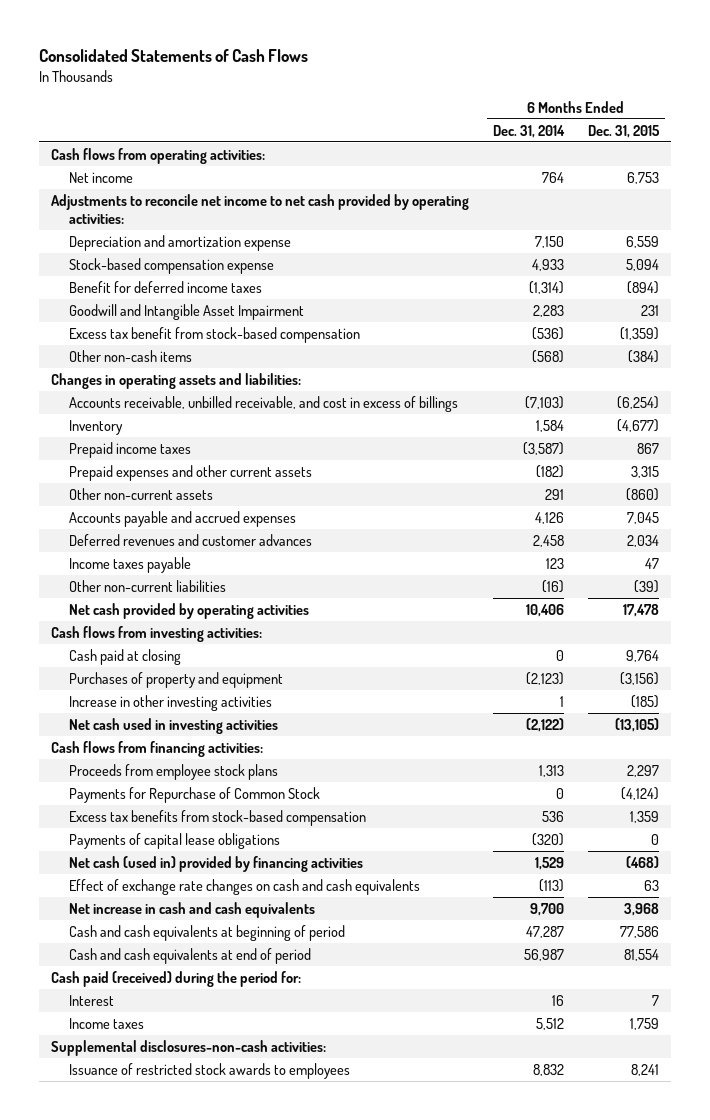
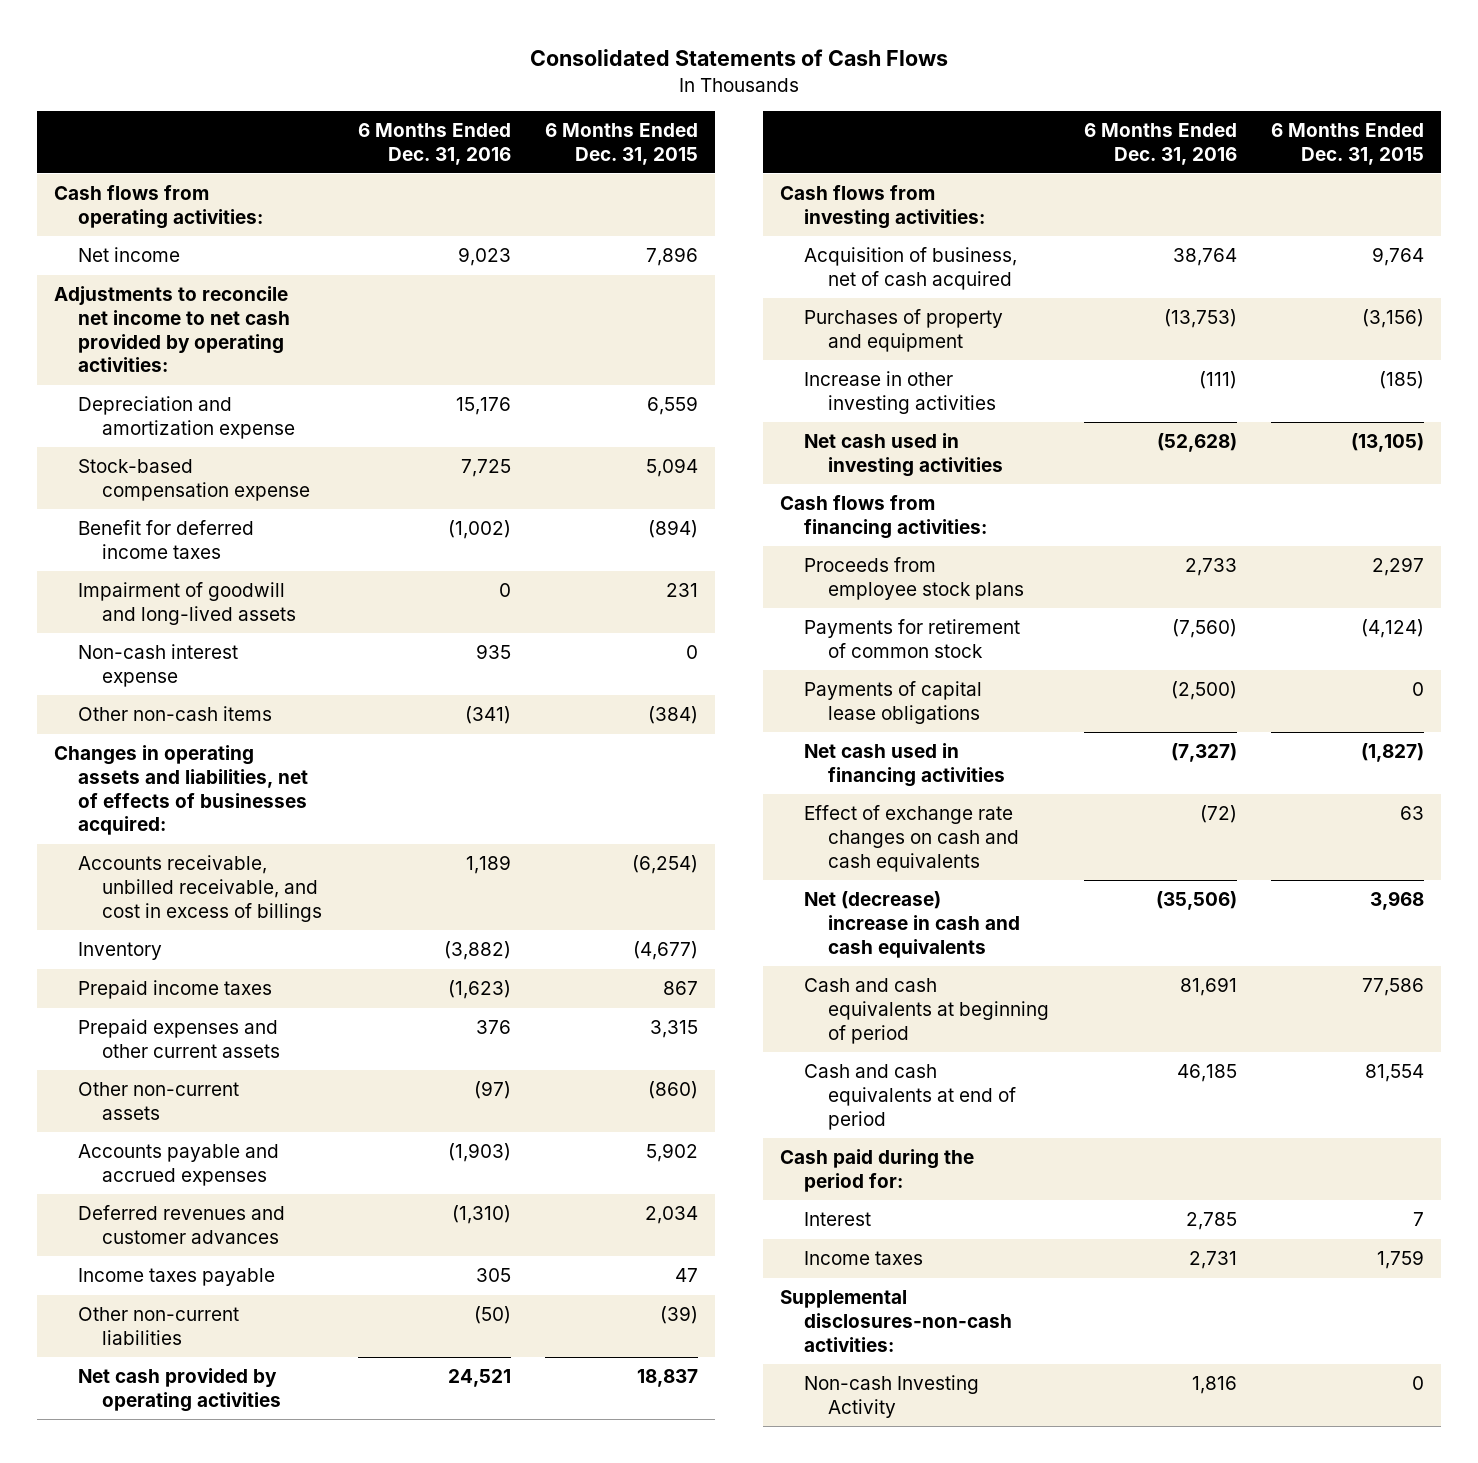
[493,124,566,138] Dec. 31, 2014 -> none
none -> [357,122,511,165] 6 Months Ended Dec. 31, 2016
[627,171,660,184] 6,753 -> [646,247,699,267] 7,896
[69,326,361,343] Excess tax benefit from stock-based compensation -> none
[69,303,305,320] Goodwill and Intangible Asset Impairment -> [78,582,297,625] Impairment of goodwill and long-lived assets
none -> [78,644,239,687] Non-cash interest expense
[51,372,302,389] Changes in operating assets and liabilities: -> [54,745,309,836] Changes in operating assets and liabilities, net of effects of businesses acquired:
[627,511,660,524] 7,045 -> [646,1143,699,1163] 5,902
[623,603,660,617] 17,478 -> [637,1369,699,1388] 18,837
[69,648,182,665] Cash paid at closing -> [803,247,1017,290] Acquisition of business, net of cash acquired
[69,809,367,826] Excess tax benefits from stock-based compensation -> none
[69,786,321,803] Payments for Repurchase of Common Stock -> [803,619,1020,658] Payments for retirement of common stock
[69,855,364,872] Net cash (used in) provided by financing activities -> [803,743,1006,787] Net cash used in financing activities
[626,855,660,868] (468) -> [1360,743,1424,763] (1,827)
[69,901,316,918] Net increase in cash and cash equivalents -> [803,891,1021,958] Net (decrease) increase in cash and cash equivalents
[51,970,302,987] Cash paid (received) during the period for: -> [779,1149,974,1192] Cash paid during the period for:
[69,1062,351,1079] Issuance of restricted stock awards to employees -> none
none -> [803,1375,979,1418] Non-cash Investing Activity

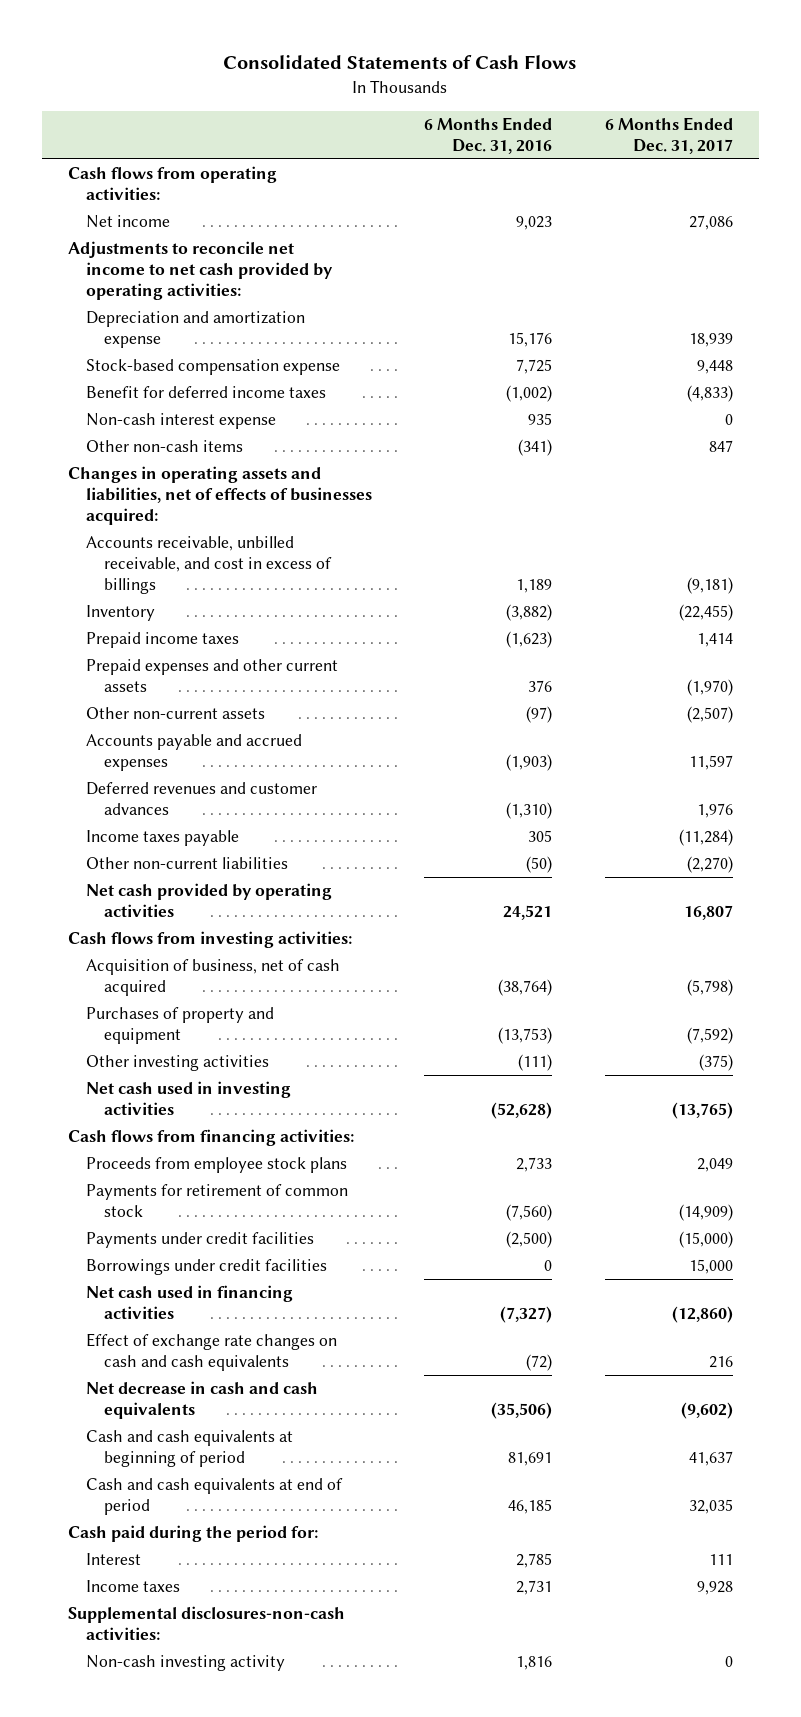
[545,122,699,165] 6 Months Ended Dec. 31, 2015 -> none
none -> [604,116,733,154] 6 Months Ended Dec. 31, 2017
[78,582,297,625] Impairment of goodwill and long-lived assets -> none
[1172,248,1237,267] 38,764 -> [498,979,553,997] (38,764)
[803,371,997,414] Increase in other investing activities -> [85,1055,269,1072] Other investing activities
[803,681,982,724] Payments of capital lease obligations -> none
none -> [85,1232,314,1249] Payments under credit facilities
none -> [85,1259,327,1276] Borrowings under credit facilities
[803,891,1021,958] Net (decrease) increase in cash and cash equivalents -> [85,1381,318,1420] Net decrease in cash and cash equivalents
[803,1375,979,1418] Non-cash Investing Activity -> [85,1655,285,1672] Non-cash investing activity

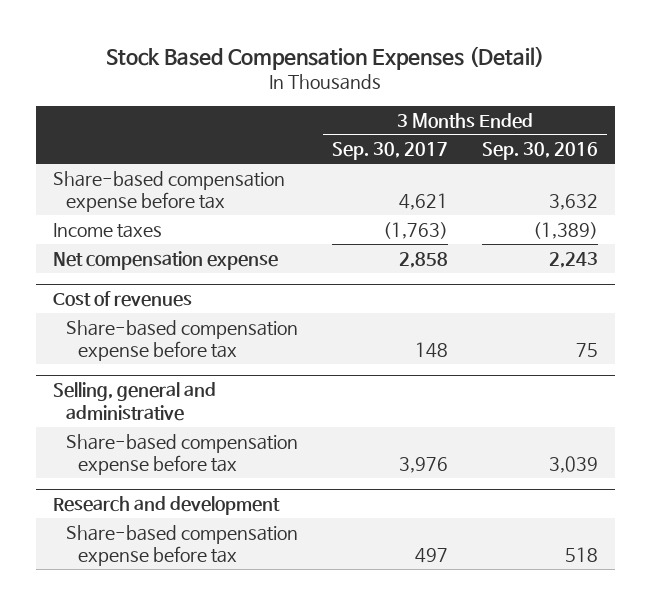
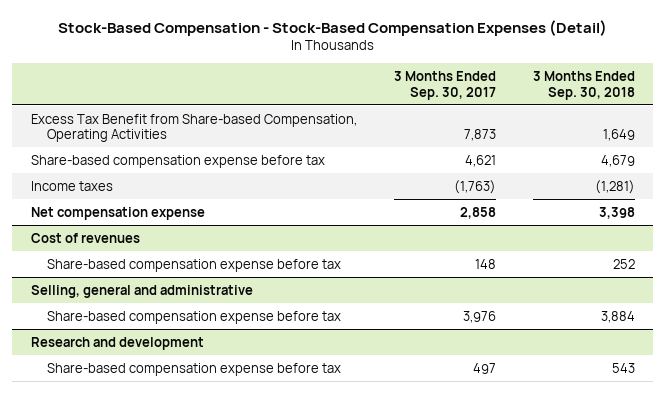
[106,45,545,70] Stock Based Compensation Expenses (Detail) -> [57,19,607,36] Stock-Based Compensation - Stock-Based Compensation Expenses (Detail)
[481,142,598,161] Sep. 30, 2016 -> none
none -> [532,71,635,100] 3 Months Ended Sep. 30, 2018
none -> [30,113,357,143] Excess Tax Benefit from Share-based Compensation, Operating Activities

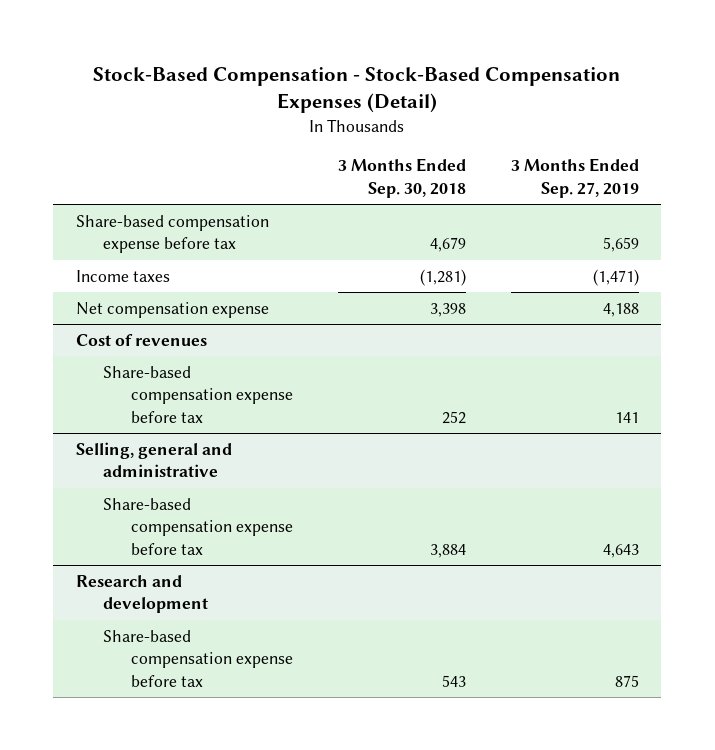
[393,71,496,100] 3 Months Ended Sep. 30, 2017 -> none
none -> [510,158,639,198] 3 Months Ended Sep. 27, 2019
[30,113,357,143] Excess Tax Benefit from Share-based Compensation, Operating Activities -> none

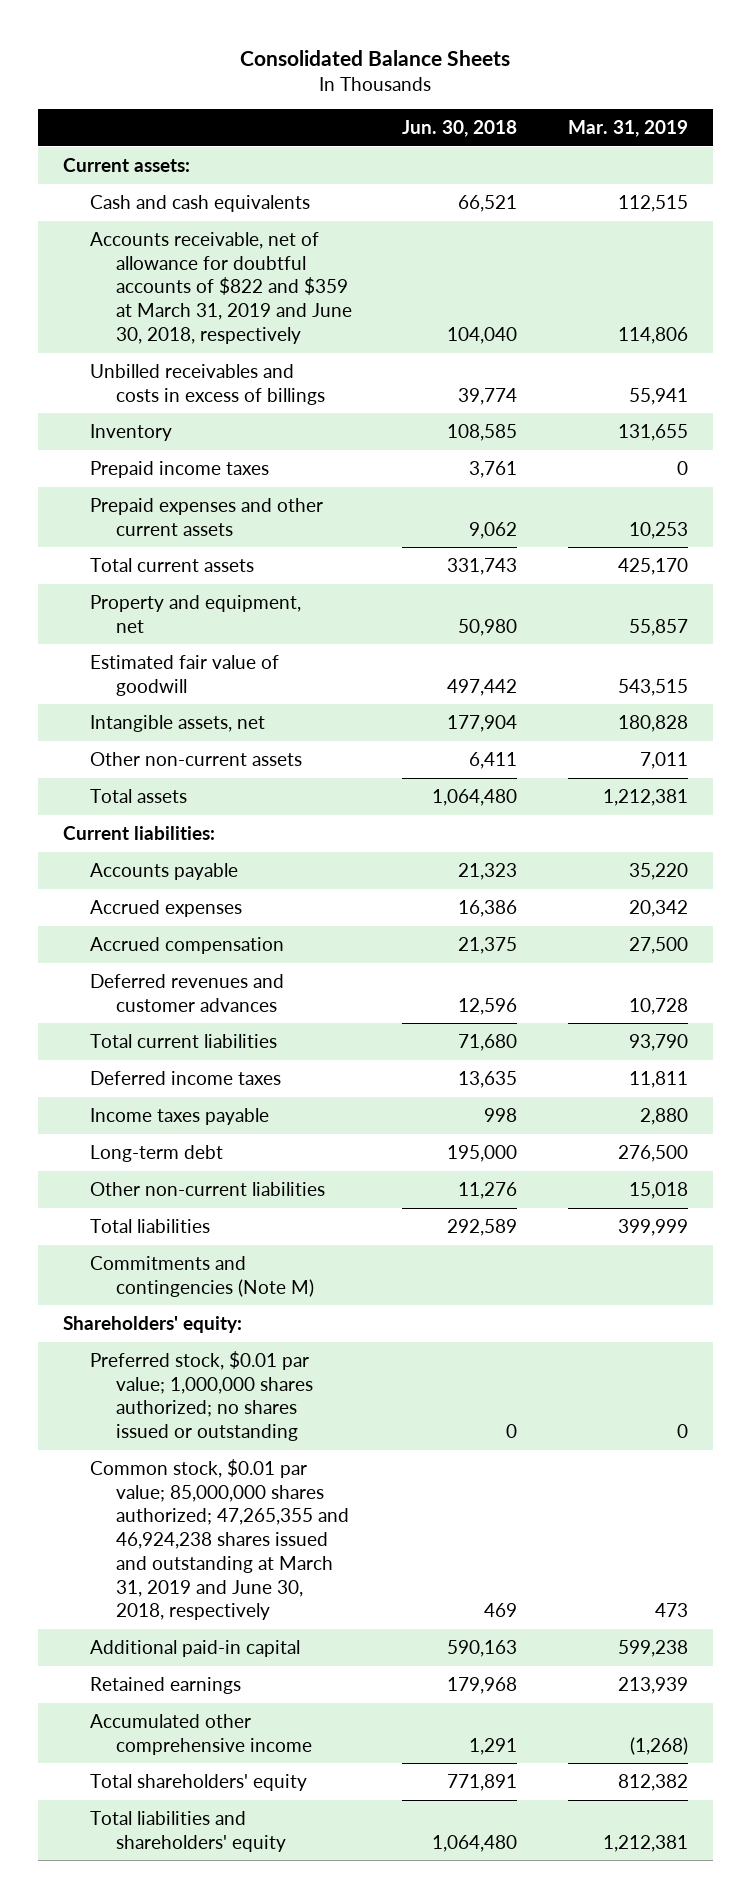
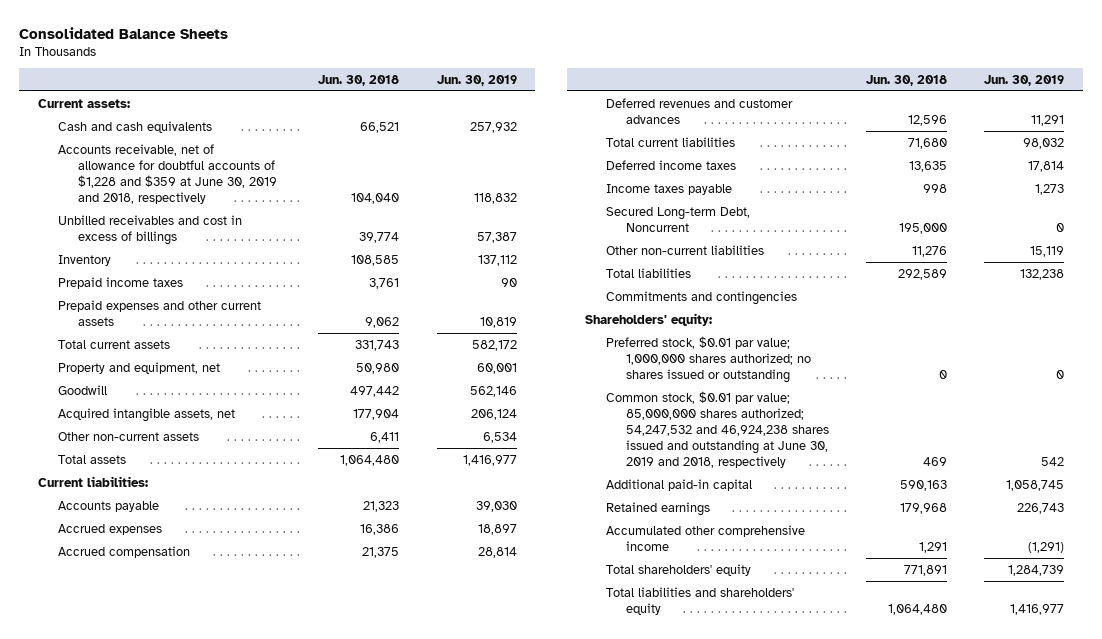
[567,120,688,138] Mar. 31, 2019 -> none
none -> [436,74,517,86] Jun. 30, 2019
[89,231,353,344] Accounts receivable, net of allowance for doubtful accounts of $822 and $359 at March 31, 2019 and June 30, 2018, respectively -> [57,143,277,204] Accounts receivable, net of allowance for doubtful accounts of $1,228 and $359 at June 30, 2019 and 2018, respectively
[89,363,326,405] Unbilled receivables and costs in excess of billings -> [57,214,242,245] Unbilled receivables and cost in excess of billings
[89,654,279,696] Estimated fair value of goodwill -> [57,384,107,395] Goodwill
[89,714,265,732] Intangible assets, net -> [57,407,235,422] Acquired intangible assets, net
[89,1144,223,1162] Long-term debt -> [605,206,750,232] Secured Long-term Debt, Noncurrent
[89,1255,315,1297] Commitments and contingencies (Note M) -> [605,290,797,305] Commitments and contingencies
[89,1458,350,1621] Common stock, $0.01 par value; 85,000,000 shares authorized; 47,265,355 and 46,924,238 shares issued and outstanding at March 31, 2019 and June 30, 2018, respectively -> [605,390,829,469] Common stock, $0.01 par value; 85,000,000 shares authorized; 54,247,532 and 46,924,238 shares issued and outstanding at June 30, 2019 and 2018, respectively

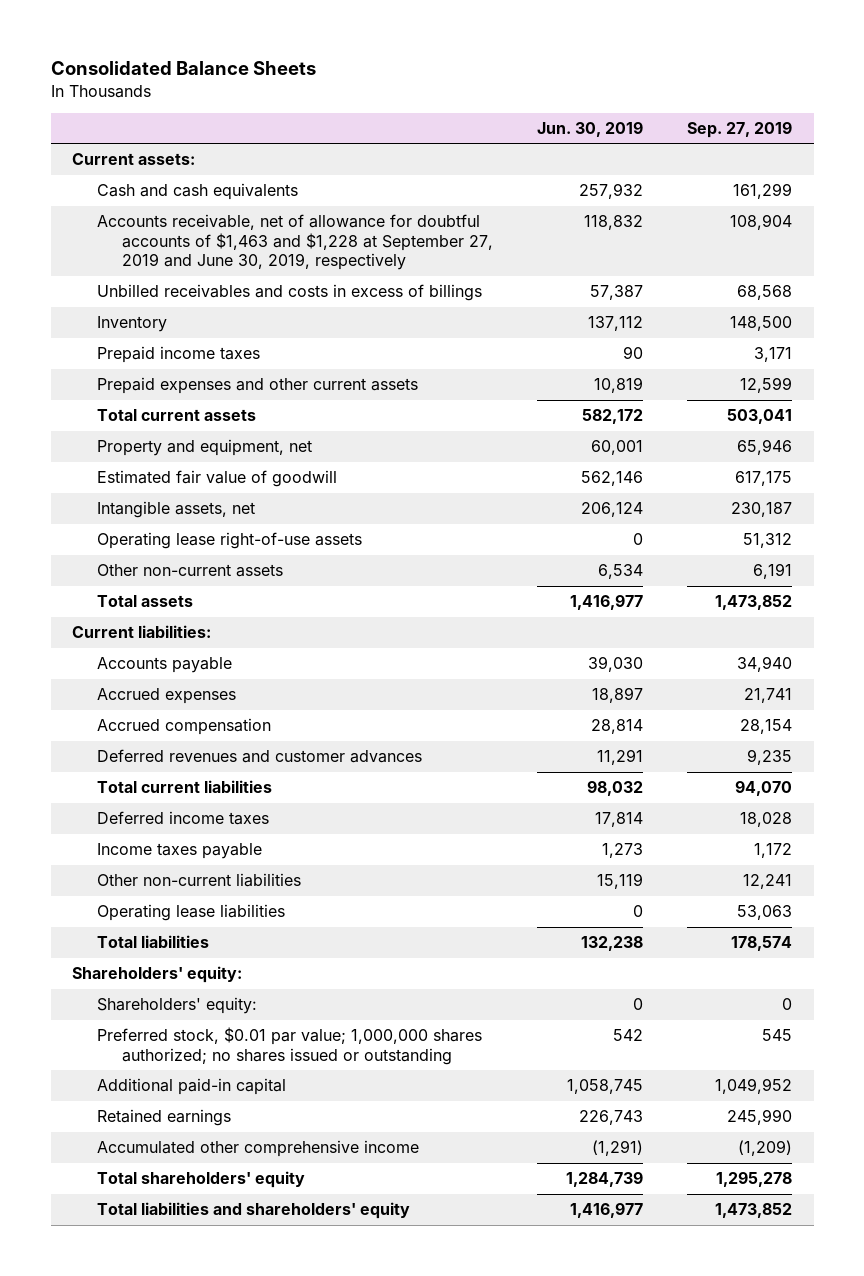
[318,74,400,86] Jun. 30, 2018 -> none
none -> [686,121,792,139] Sep. 27, 2019
[57,143,277,204] Accounts receivable, net of allowance for doubtful accounts of $1,228 and $359 at June 30, 2019 and 2018, respectively -> [97,214,494,271] Accounts receivable, net of allowance for doubtful accounts of $1,463 and $1,228 at September 27, 2019 and June 30, 2019, respectively
[57,214,242,245] Unbilled receivables and cost in excess of billings -> [97,284,483,302] Unbilled receivables and costs in excess of billings
[57,384,107,395] Goodwill -> [97,470,338,488] Estimated fair value of goodwill
[57,407,235,422] Acquired intangible assets, net -> [97,501,256,519] Intangible assets, net
none -> [97,532,363,550] Operating lease right-of-use assets
[605,206,750,232] Secured Long-term Debt, Noncurrent -> none
none -> [97,904,286,922] Operating lease liabilities
[605,290,797,305] Commitments and contingencies -> none
[605,390,829,469] Common stock, $0.01 par value; 85,000,000 shares authorized; 54,247,532 and 46,924,238 shares issued and outstanding at June 30, 2019 and 2018, respectively -> none
none -> [97,997,258,1015] Shareholders' equity:
[1056,369,1065,379] 0 -> [613,1029,644,1042] 542

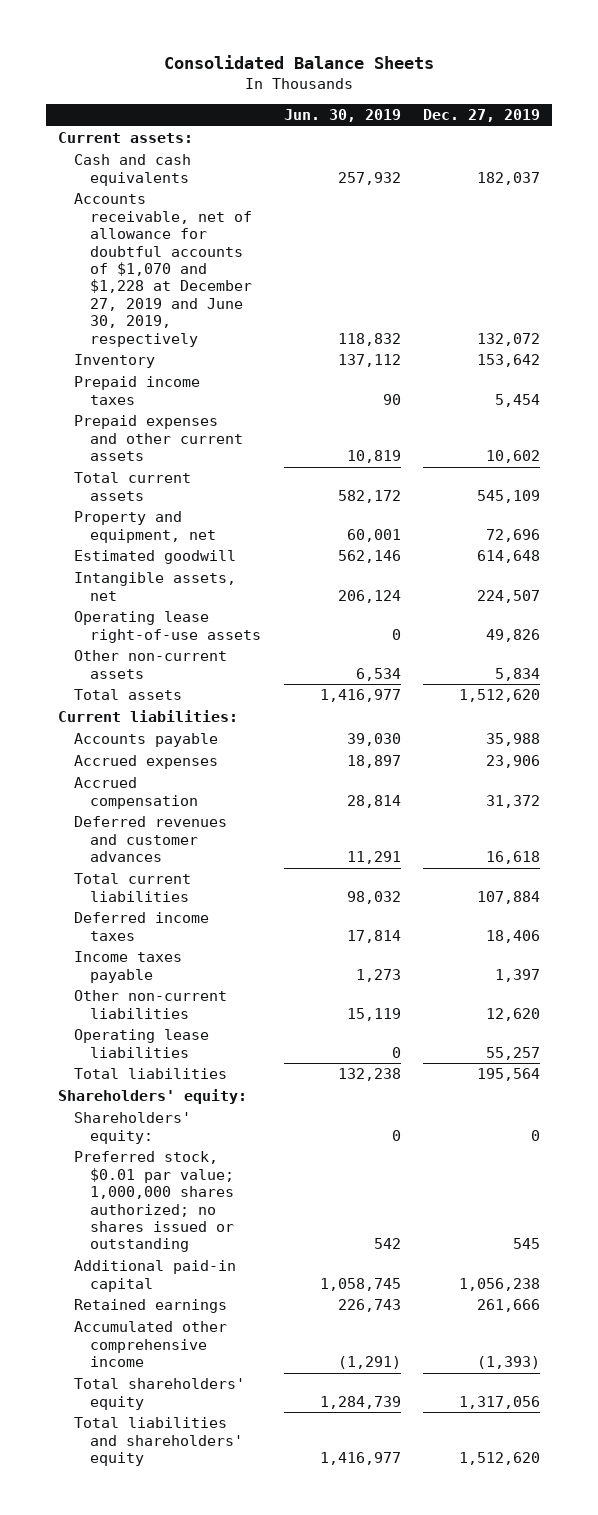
[686,121,792,139] Sep. 27, 2019 -> none
none -> [423,109,541,123] Dec. 27, 2019
[97,284,483,302] Unbilled receivables and costs in excess of billings -> none
[97,214,494,271] Accounts receivable, net of allowance for doubtful accounts of $1,463 and $1,228 at September 27, 2019 and June 30, 2019, respectively -> [73,193,252,347] Accounts receivable, net of allowance for doubtful accounts of $1,070 and $1,228 at December 27, 2019 and June 30, 2019, respectively
[97,470,338,488] Estimated fair value of goodwill -> [73,550,236,565] Estimated goodwill

